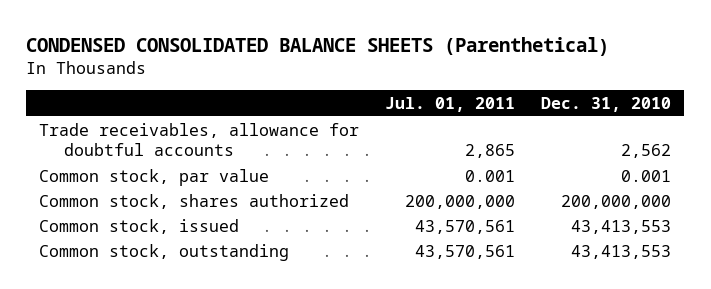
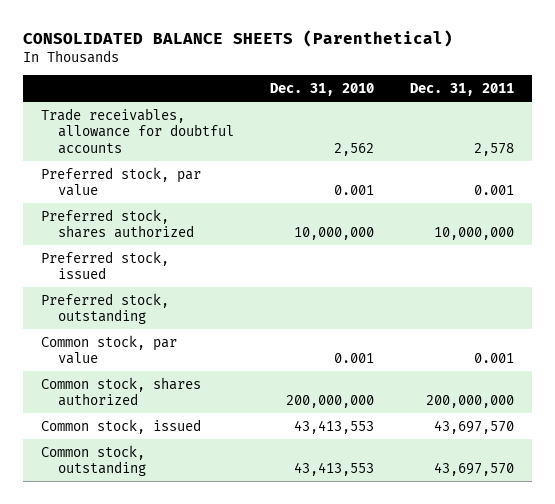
[26,36,610,56] CONDENSED CONSOLIDATED BALANCE SHEETS (Parenthetical) -> [23,29,454,47] CONSOLIDATED BALANCE SHEETS (Parenthetical)
[385,96,516,112] Jul. 01, 2011 -> none
none -> [409,83,514,97] Dec. 31, 2011
none -> [41,166,202,197] Preferred stock, par value
none -> [41,208,195,239] Preferred stock, shares authorized
none -> [41,250,170,280] Preferred stock, issued
none -> [41,292,170,325] Preferred stock, outstanding

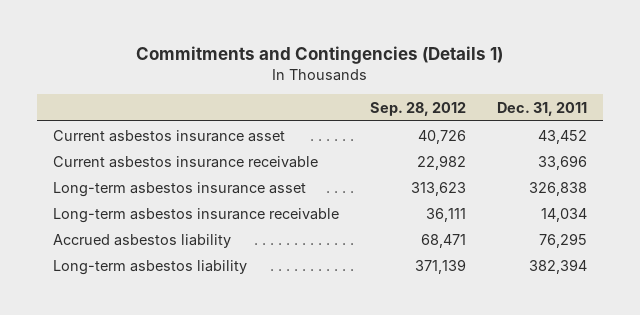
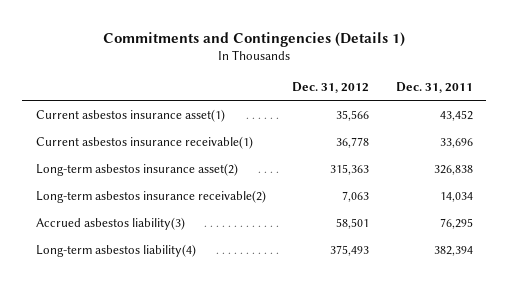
[369,102,466,117] Sep. 28, 2012 -> none
none -> [292,82,370,94] Dec. 31, 2012
[52,129,285,142] Current asbestos insurance asset -> [35,108,225,122] Current asbestos insurance asset(1)
[52,155,318,168] Current asbestos insurance receivable -> [35,135,253,149] Current asbestos insurance receivable(1)
[52,181,306,197] Long-term asbestos insurance asset -> [35,162,238,176] Long-term asbestos insurance asset(2)
[52,207,339,223] Long-term asbestos insurance receivable -> [35,189,266,203] Long-term asbestos insurance receivable(2)
[52,233,231,248] Accrued asbestos liability -> [35,216,185,230] Accrued asbestos liability(3)
[52,259,247,275] Long-term asbestos liability -> [35,243,196,257] Long-term asbestos liability(4)

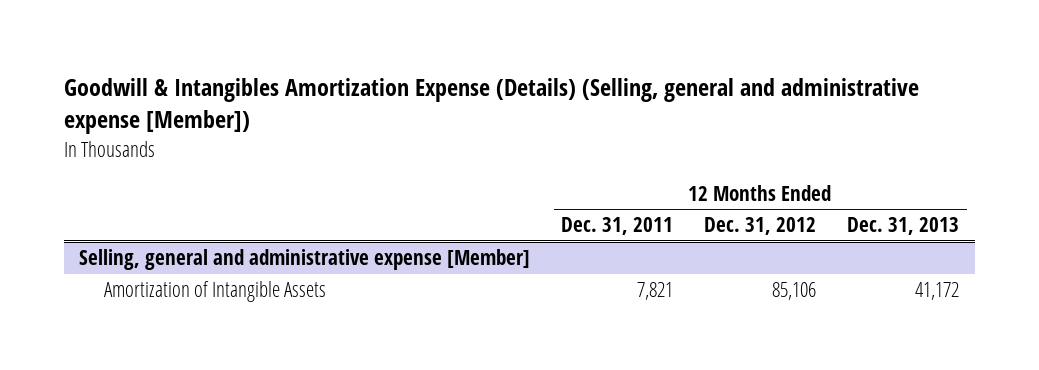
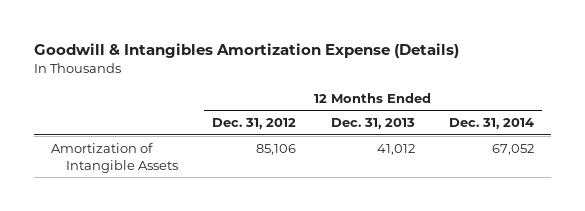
[64,78,920,135] Goodwill & Intangibles Amortization Expense (Details) (Selling, general and administrative expense [Member]) -> [34,42,460,58] Goodwill & Intangibles Amortization Expense (Details)
[561,217,674,236] Dec. 31, 2011 -> none
none -> [448,118,534,130] Dec. 31, 2014
[79,249,531,271] Selling, general and administrative expense [Member] -> none
[915,282,960,301] 41,172 -> [376,143,415,155] 41,012

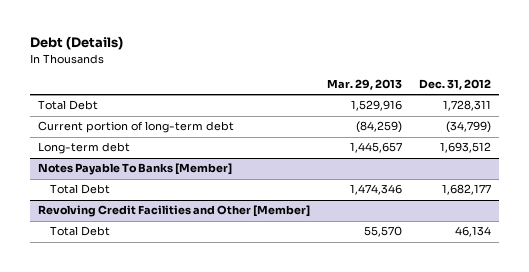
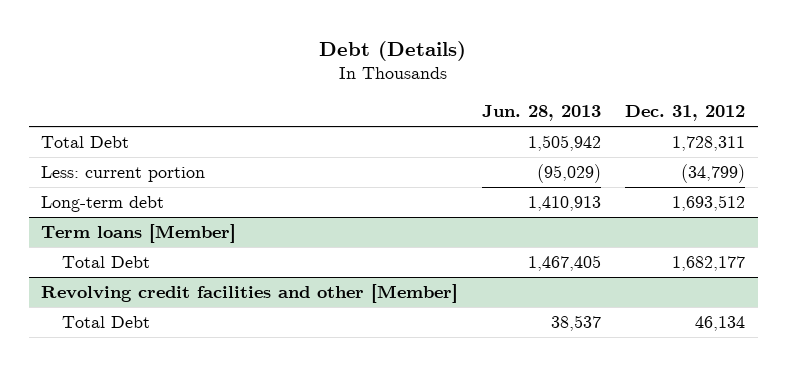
[327,79,403,91] Mar. 29, 2013 -> none
none -> [482,105,602,122] Jun. 28, 2013
[38,121,235,134] Current portion of long-term debt -> [41,165,206,182] Less: current portion
[38,163,233,176] Notes Payable To Banks [Member] -> none
none -> [41,223,237,243] Term loans [Member]
[38,205,311,218] Revolving Credit Facilities and Other [Member] -> [41,283,459,303] Revolving credit facilities and other [Member]

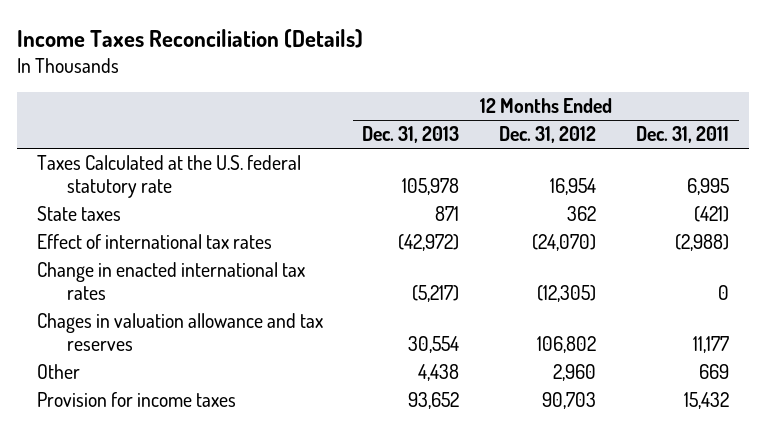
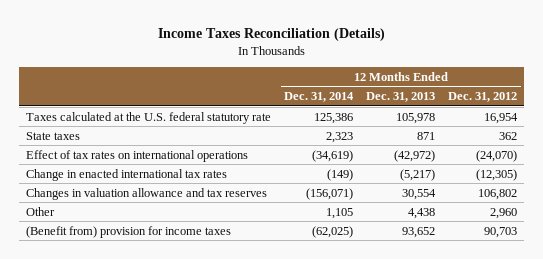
[636,126,730,144] Dec. 31, 2011 -> none
none -> [284,92,355,103] Dec. 31, 2014
[36,155,301,199] Taxes Calculated at the U.S. federal statutory rate -> [25,111,271,124] Taxes calculated at the U.S. federal statutory rate
[36,234,272,250] Effect of international tax rates -> [25,149,248,162] Effect of tax rates on international operations
[36,313,323,352] Chages in valuation allowance and tax reserves -> [25,187,267,200] Changes in valuation allowance and tax reserves
[36,392,236,408] Provision for income taxes -> [25,225,231,238] (Benefit from) provision for income taxes

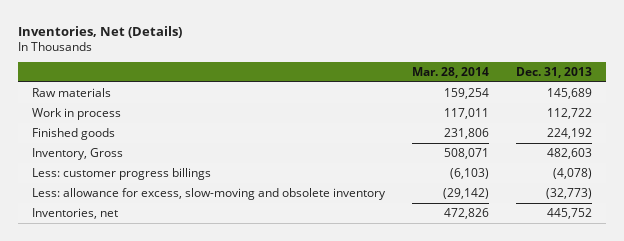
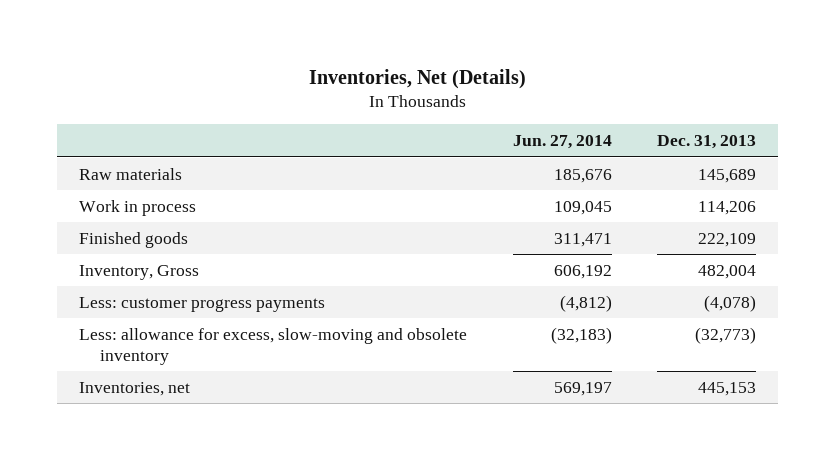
[411,67,489,79] Mar. 28, 2014 -> none
none -> [512,135,612,150] Jun. 27, 2014
[547,107,593,119] 112,722 -> [697,200,756,215] 114,206
[547,127,593,139] 224,192 -> [697,232,756,247] 222,109
[547,147,593,159] 482,603 -> [697,264,756,279] 482,004
[31,167,211,180] Less: customer progress billings -> [79,296,326,312] Less: customer progress payments
[547,207,593,219] 445,752 -> [697,381,756,396] 445,153

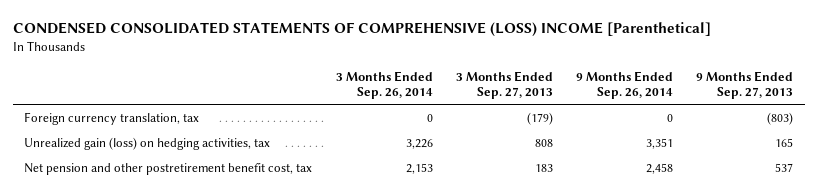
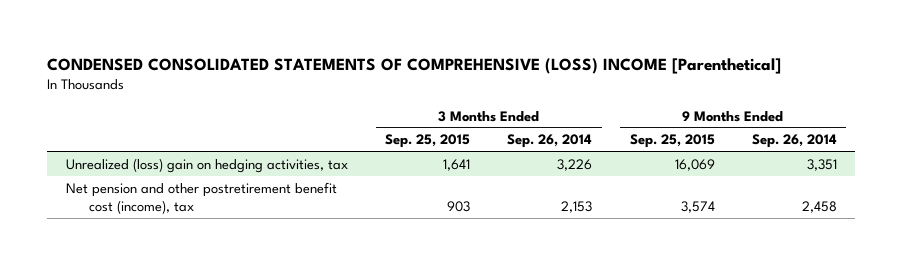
[455,70,553,100] 3 Months Ended Sep. 27, 2013 -> none
[696,70,794,100] 9 Months Ended Sep. 27, 2013 -> none
none -> [384,134,470,149] Sep. 25, 2015
none -> [629,134,715,149] Sep. 25, 2015
[24,111,200,125] Foreign currency translation, tax -> none
[24,136,271,150] Unrealized gain (loss) on hedging activities, tax -> [65,157,348,173] Unrealized (loss) gain on hedging activities, tax
[24,162,313,175] Net pension and other postretirement benefit cost, tax -> [65,181,337,215] Net pension and other postretirement benefit cost (income), tax

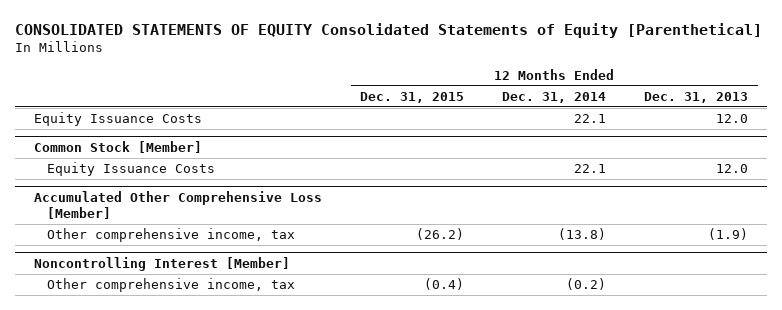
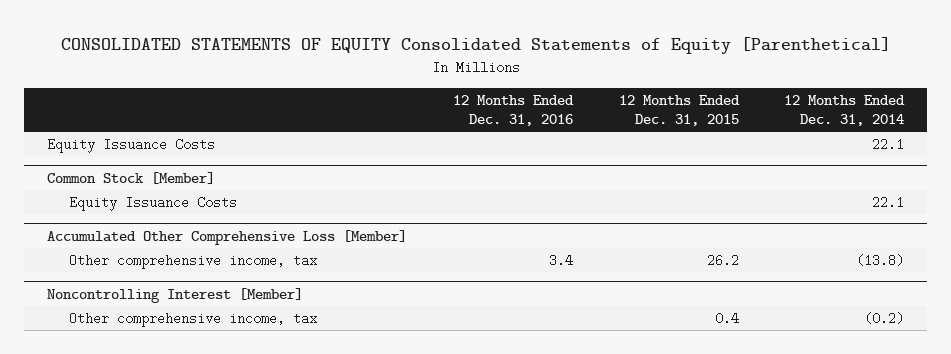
[644,91,749,103] Dec. 31, 2013 -> none
none -> [452,94,574,127] 12 Months Ended Dec. 31, 2016
[416,228,465,241] (26.2) -> [706,254,739,268] 26.2
[424,278,465,291] (0.4) -> [714,312,739,326] 0.4

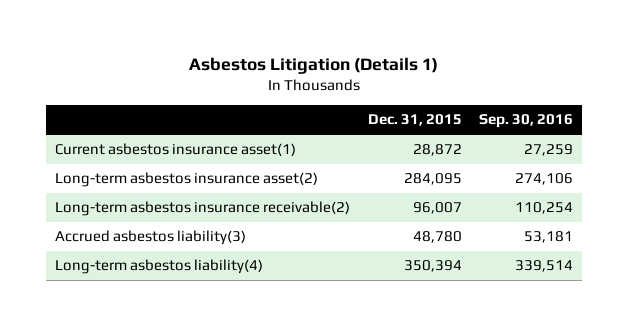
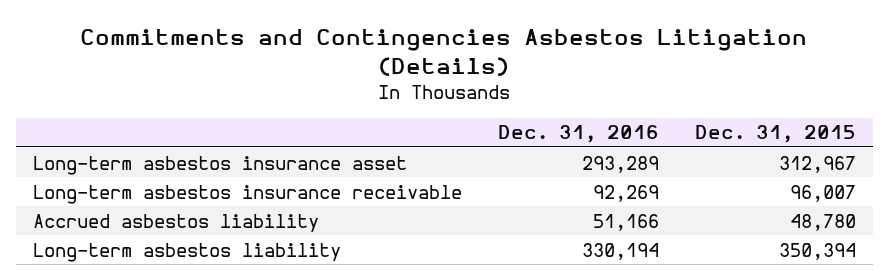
[189,56,439,74] Asbestos Litigation (Details 1) -> [80,28,808,76] Commitments and Contingencies Asbestos Litigation (Details)
[479,114,574,129] Sep. 30, 2016 -> none
none -> [497,125,659,144] Dec. 31, 2016
[54,143,296,157] Current asbestos insurance asset(1) -> none
[54,172,318,188] Long-term asbestos insurance asset(2) -> [33,155,408,175] Long-term asbestos insurance asset
[403,173,462,186] 284,095 -> [778,155,856,173] 312,967
[54,201,350,217] Long-term asbestos insurance receivable(2) -> [33,184,463,204] Long-term asbestos insurance receivable
[54,230,246,246] Accrued asbestos liability(3) -> [33,213,320,232] Accrued asbestos liability
[54,259,263,275] Long-term asbestos liability(4) -> [33,242,342,262] Long-term asbestos liability

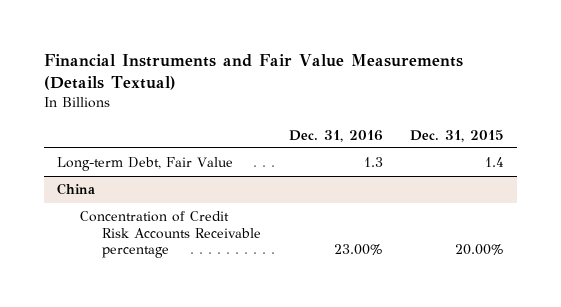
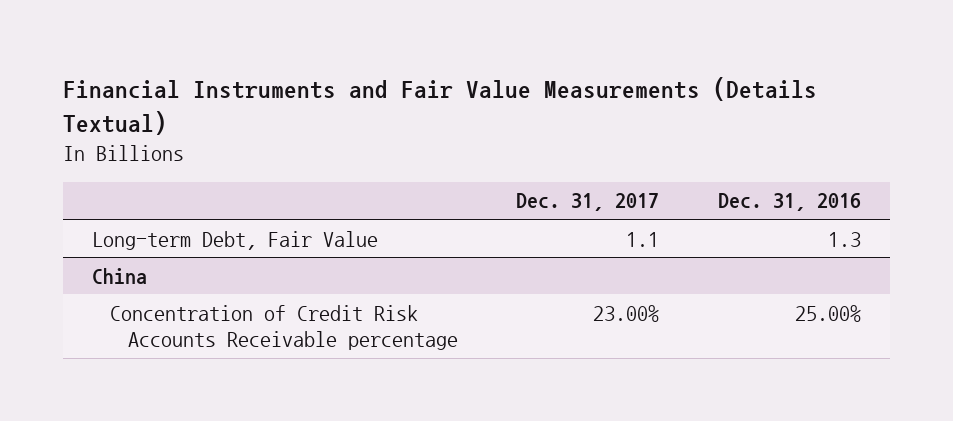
[409,129,504,142] Dec. 31, 2015 -> none
none -> [516,193,660,212] Dec. 31, 2017
[333,244,383,256] 23.00% -> [794,304,861,322] 25.00%

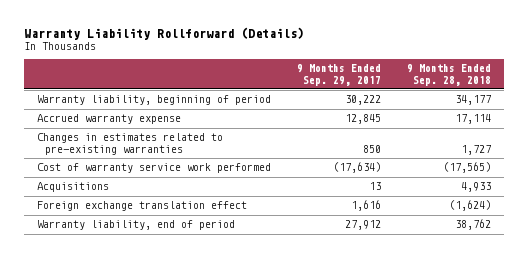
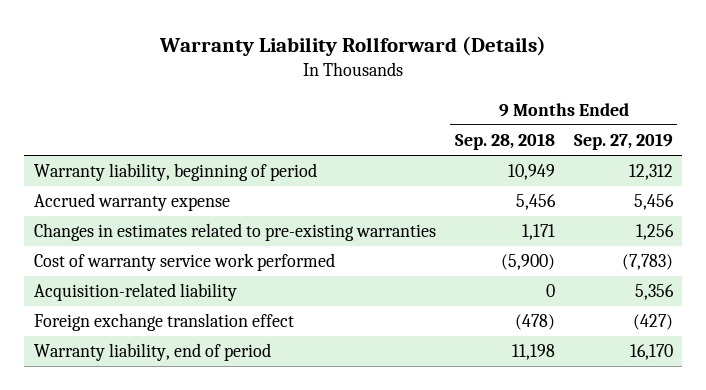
[296,64,381,86] 9 Months Ended Sep. 29, 2017 -> none
none -> [573,133,673,151] Sep. 27, 2019
[454,95,491,106] 34,177 -> [507,164,555,181] 10,949
[454,114,491,125] 17,114 -> [515,194,556,211] 5,456
[460,144,491,155] 1,727 -> [521,224,555,241] 1,171
[442,162,491,174] (17,565) -> [500,254,555,271] (5,900)
[36,182,109,193] Acquisitions -> [33,283,237,302] Acquisition-related liability
[460,182,491,193] 4,933 -> [545,284,555,298] 0
[448,200,491,212] (1,624) -> [514,314,555,331] (478)
[454,219,491,231] 38,762 -> [511,344,555,361] 11,198

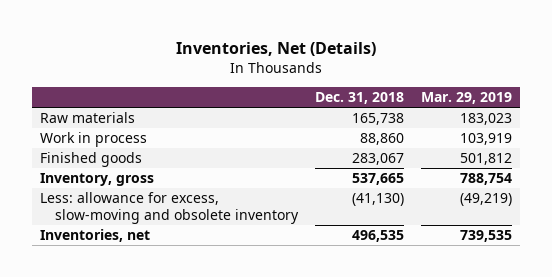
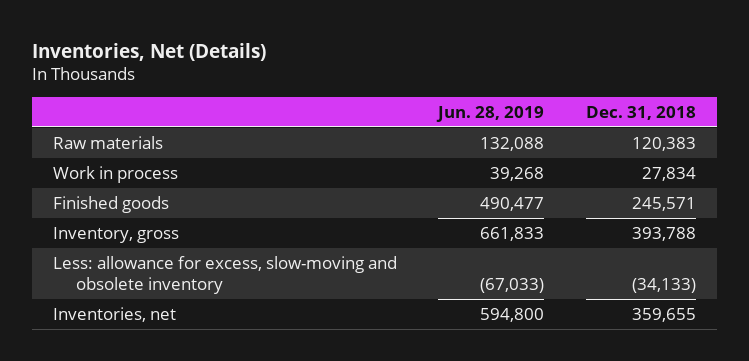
[420,92,512,105] Mar. 29, 2019 -> none
none -> [436,105,545,122] Jun. 28, 2019
[351,113,404,126] 165,738 -> [631,136,696,151] 120,383
[359,133,404,146] 88,860 -> [641,166,696,181] 27,834
[351,153,404,166] 283,067 -> [631,196,696,211] 245,571
[351,173,404,186] 537,665 -> [631,226,696,241] 393,788
[351,193,404,207] (41,130) -> [631,278,696,294] (34,133)
[351,230,404,243] 496,535 -> [631,307,696,322] 359,655

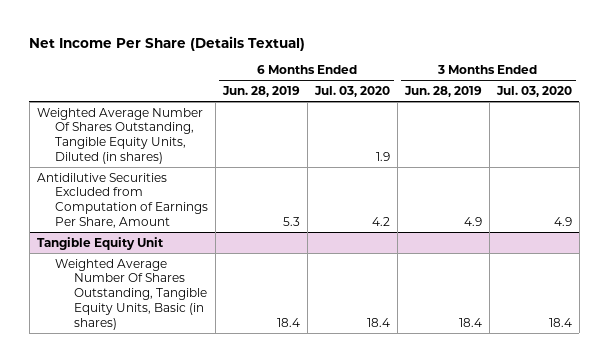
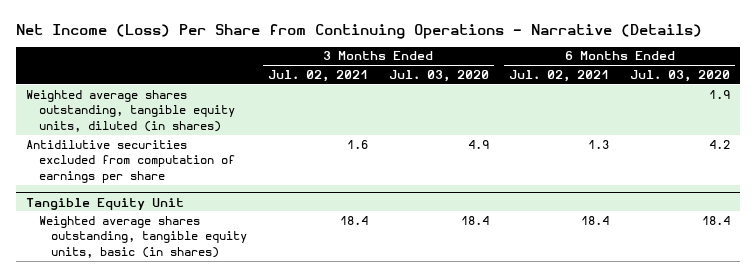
[29,35,306,51] Net Income Per Share (Details Textual) -> [16,23,703,39] Net Income (Loss) Per Share from Continuing Operations - Narrative (Details)
[222,85,301,97] Jun. 28, 2019 -> none
[403,85,482,97] Jun. 28, 2019 -> none
none -> [267,70,368,83] Jul. 02, 2021
none -> [509,70,610,83] Jul. 02, 2021
[36,107,203,164] Weighted Average Number Of Shares Outstanding, Tangible Equity Units, Diluted (in shares) -> [26,89,235,132] Weighted average shares outstanding, tangible equity units, diluted (in shares)
[36,172,209,228] Antidilutive Securities Excluded from Computation of Earnings Per Share, Amount -> [26,139,235,183] Antidilutive securities excluded from computation of earnings per share
[55,258,207,330] Weighted Average Number Of Shares Outstanding, Tangible Equity Units, Basic (in shares) -> [38,215,248,258] Weighted average shares outstanding, tangible equity units, basic (in shares)

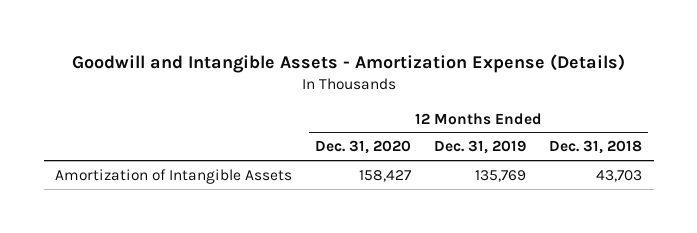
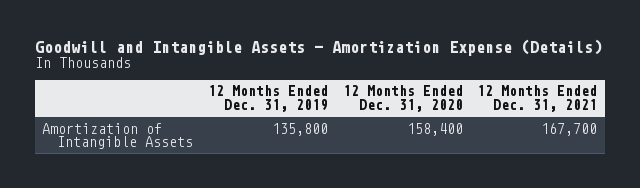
[549,140,643,155] Dec. 31, 2018 -> none
none -> [477,85,598,112] 12 Months Ended Dec. 31, 2021
[359,169,412,182] 158,427 -> [406,122,463,136] 158,400
[475,169,527,182] 135,769 -> [271,122,328,136] 135,800

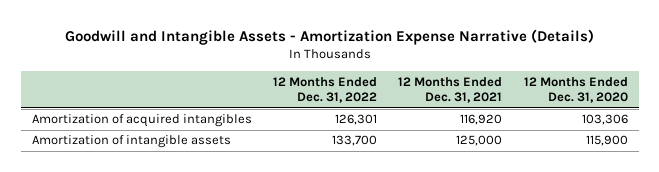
[34,38,602,56] Goodwill and Intangible Assets - Amortization Expense (Details) -> [64,28,594,45] Goodwill and Intangible Assets - Amortization Expense Narrative (Details)
[207,85,328,112] 12 Months Ended Dec. 31, 2019 -> none
none -> [273,76,378,104] 12 Months Ended Dec. 31, 2022
[42,122,193,150] Amortization of Intangible Assets -> [31,114,252,128] Amortization of acquired intangibles
[406,122,463,136] 158,400 -> [581,114,628,126] 103,306
[541,122,598,136] 167,700 -> [460,114,503,126] 116,920
none -> [31,135,231,149] Amortization of intangible assets

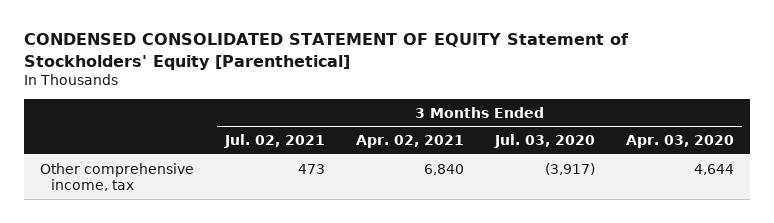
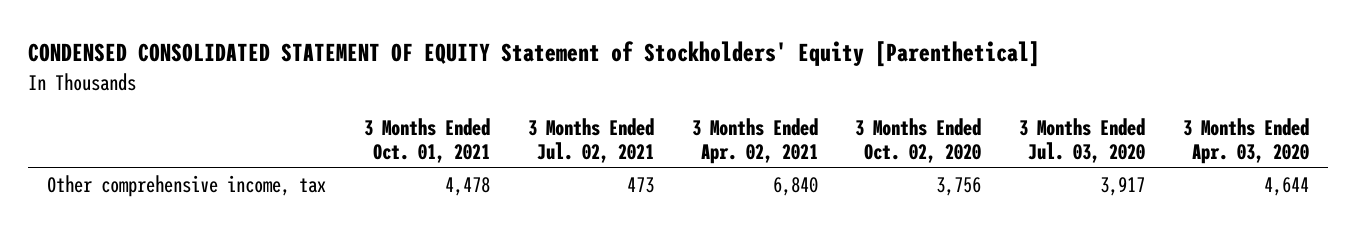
none -> [364,117,491,164] 3 Months Ended Oct. 01, 2021
none -> [855,117,982,164] 3 Months Ended Oct. 02, 2020
[545,162,596,175] (3,917) -> [1100,177,1146,197] 3,917

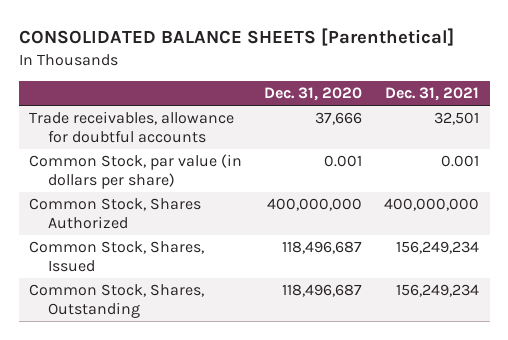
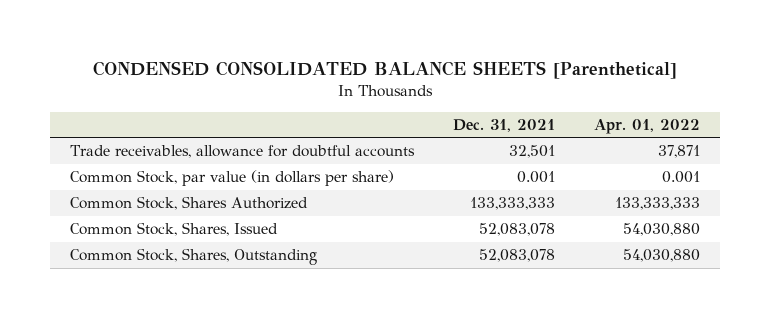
[18,28,454,47] CONSOLIDATED BALANCE SHEETS [Parenthetical] -> [93,60,678,79] CONDENSED CONSOLIDATED BALANCE SHEETS [Parenthetical]
[264,87,363,102] Dec. 31, 2020 -> none
none -> [594,118,701,134] Apr. 01, 2022
[383,198,479,212] 400,000,000 -> [470,197,556,211] 133,333,333
[395,241,479,255] 156,249,234 -> [479,223,556,237] 52,083,078
[395,284,479,298] 156,249,234 -> [479,249,556,263] 52,083,078

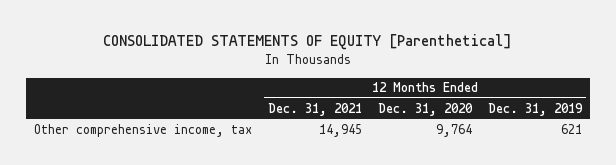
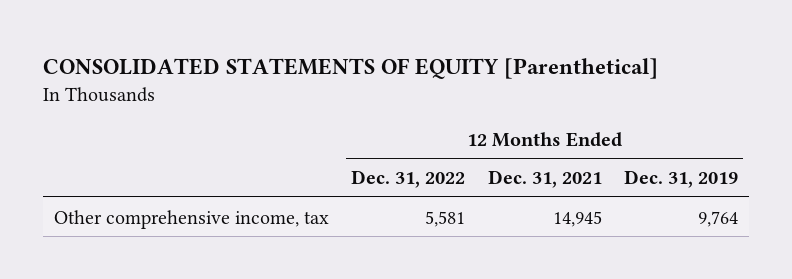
[378,102,474,116] Dec. 31, 2020 -> none
none -> [351,170,466,189] Dec. 31, 2022
[561,123,583,134] 621 -> [697,210,738,227] 9,764

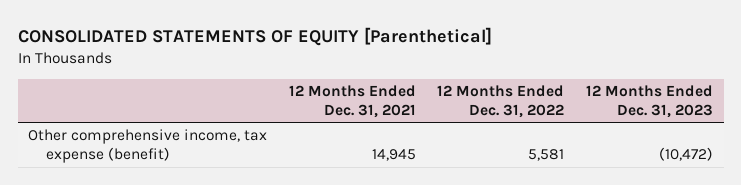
[623,170,738,189] Dec. 31, 2019 -> none
none -> [585,84,713,119] 12 Months Ended Dec. 31, 2023
[54,209,330,229] Other comprehensive income, tax -> [28,129,268,164] Other comprehensive income, tax expense (benefit)

